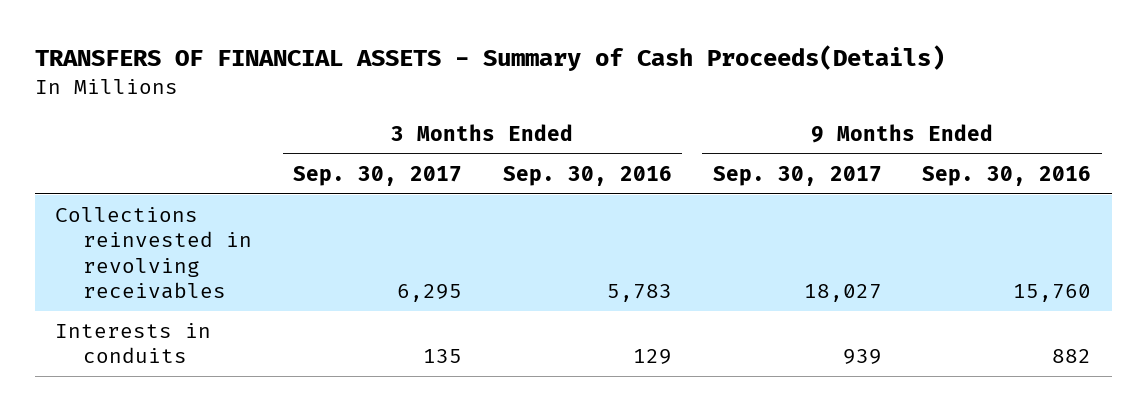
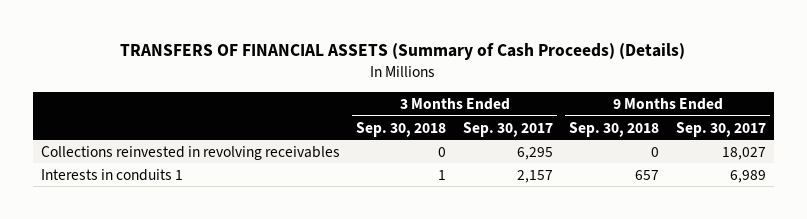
[34,45,945,72] TRANSFERS OF FINANCIAL ASSETS - Summary of Cash Proceeds(Details) -> [120,43,686,61] TRANSFERS OF FINANCIAL ASSETS (Summary of Cash Proceeds) (Details)
[502,165,672,186] Sep. 30, 2016 -> none
[922,165,1092,186] Sep. 30, 2016 -> none
none -> [356,121,447,137] Sep. 30, 2018
none -> [569,121,660,137] Sep. 30, 2018
[55,323,212,364] Interests in conduits -> [40,168,183,181] Interests in conduits 1
[422,349,462,364] 135 -> [516,169,553,183] 2,157
[842,349,882,365] 939 -> [729,169,766,183] 6,989

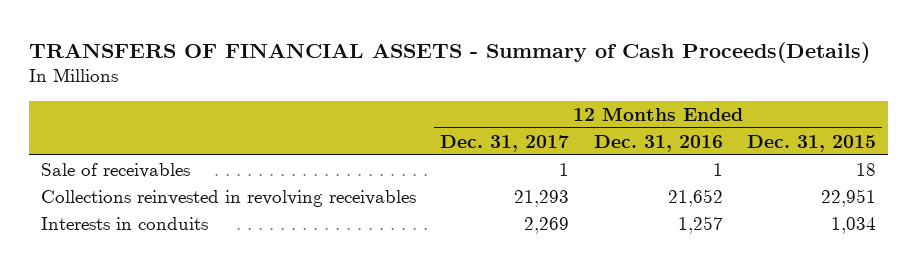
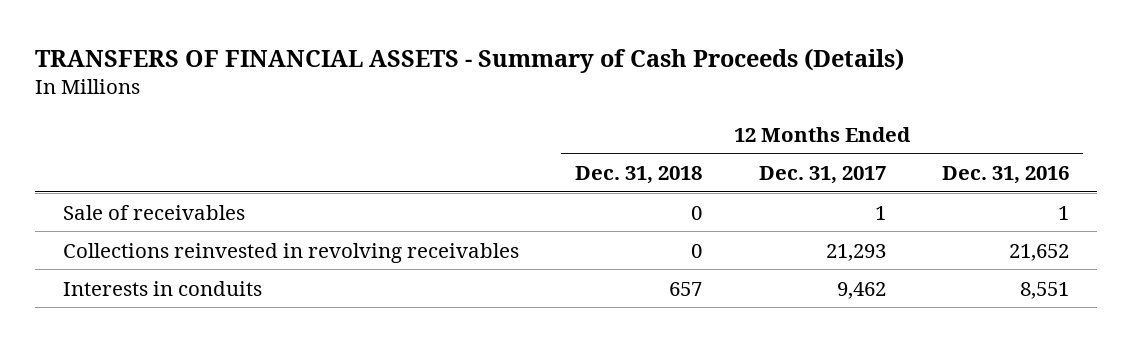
[29,41,871,63] TRANSFERS OF FINANCIAL ASSETS - Summary of Cash Proceeds(Details) -> [34,47,904,73] TRANSFERS OF FINANCIAL ASSETS - Summary of Cash Proceeds (Details)
[746,134,876,152] Dec. 31, 2015 -> none
none -> [575,165,703,184] Dec. 31, 2018
[524,216,570,234] 2,269 -> [836,281,886,299] 9,462
[677,215,723,234] 1,257 -> [1019,281,1069,299] 8,551

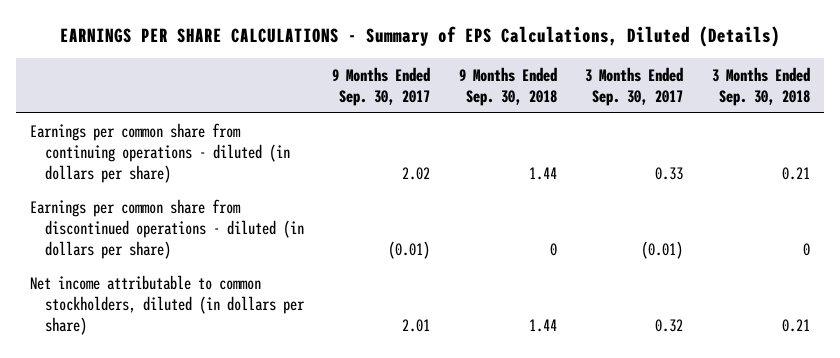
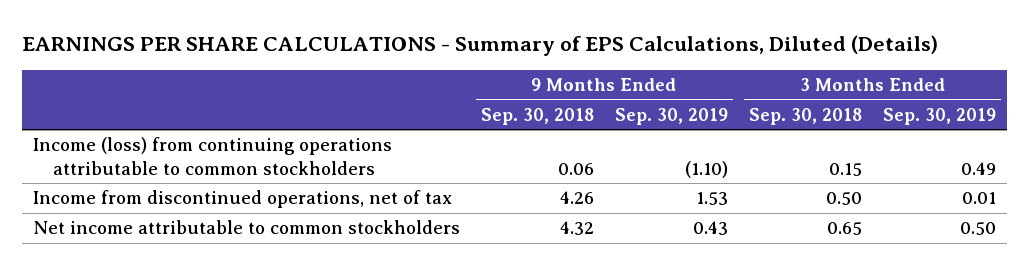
[332,66,431,106] 9 Months Ended Sep. 30, 2017 -> none
[585,66,684,106] 3 Months Ended Sep. 30, 2017 -> none
none -> [614,107,728,125] Sep. 30, 2019
none -> [883,107,997,125] Sep. 30, 2019
[30,122,290,183] Earnings per common share from continuing operations - diluted (in dollars per share) -> [32,137,392,175] Income (loss) from continuing operations attributable to common stockholders
[528,166,557,180] 1.44 -> [557,162,594,175] 0.06
[781,166,810,180] 0.21 -> [828,162,862,176] 0.15
[30,198,304,259] Earnings per common share from discontinued operations - diluted (in dollars per share) -> [32,190,452,209] Income from discontinued operations, net of tax
[549,242,557,256] 0 -> [559,191,594,205] 4.26
[802,242,810,256] 0 -> [825,192,862,206] 0.50
[30,274,305,335] Net income attributable to common stockholders, diluted (in dollars per share) -> [32,220,460,235] Net income attributable to common stockholders
[528,318,557,332] 1.44 -> [559,221,594,236] 4.32
[781,318,810,332] 0.21 -> [826,222,862,236] 0.65

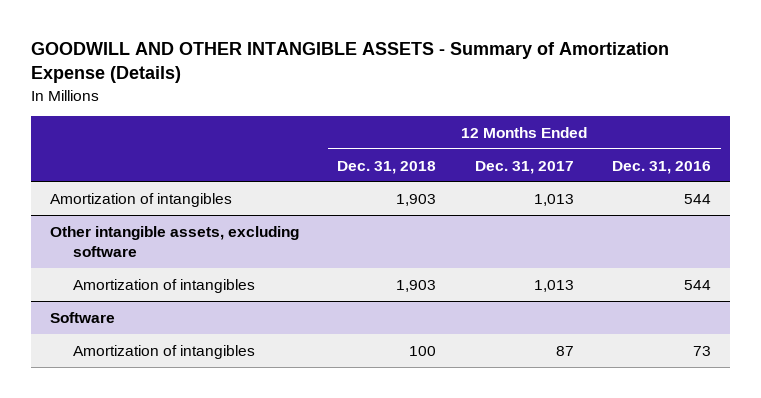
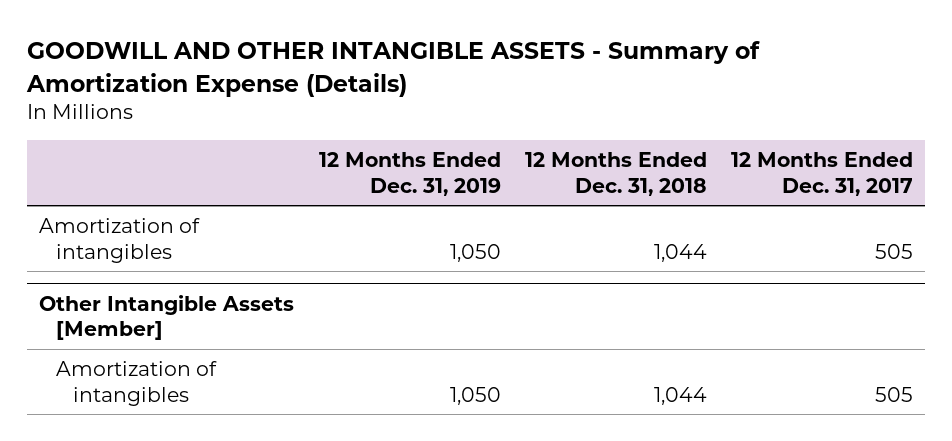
[612,160,712,174] Dec. 31, 2016 -> none
none -> [318,151,501,196] 12 Months Ended Dec. 31, 2019
[49,311,115,323] Software -> none
[72,344,255,359] Amortization of intangibles -> none
[396,193,437,206] 1,903 -> [653,243,707,262] 1,044
[533,193,574,206] 1,013 -> [874,243,913,259] 505
[49,225,299,258] Other intangible assets, excluding software -> [39,294,295,341] Other Intangible Assets [Member]
[396,279,437,292] 1,903 -> [653,386,707,405] 1,044
[533,279,574,292] 1,013 -> [874,386,913,402] 505

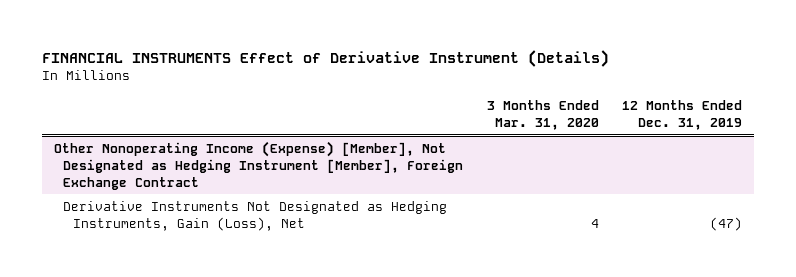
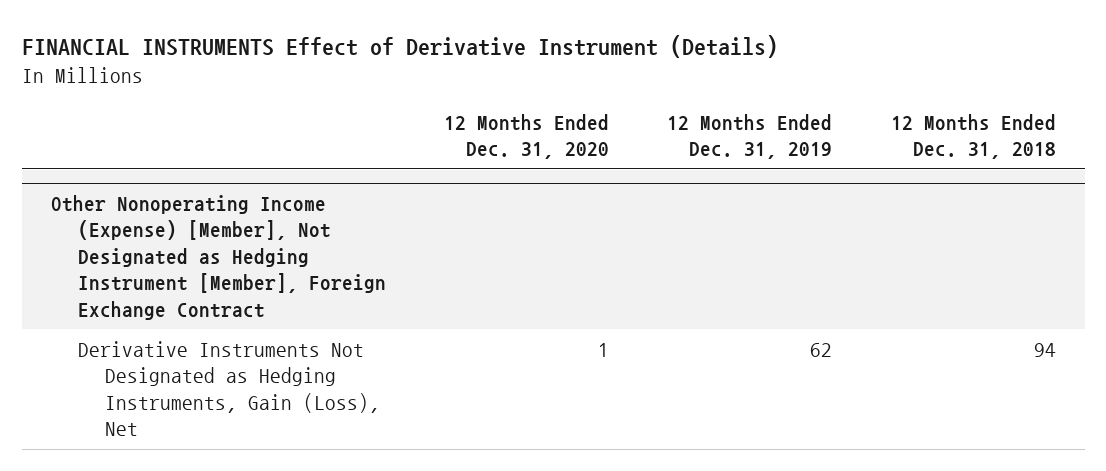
[486,100,599,131] 3 Months Ended Mar. 31, 2020 -> none
none -> [443,113,609,160] 12 Months Ended Dec. 31, 2020
none -> [890,113,1056,160] 12 Months Ended Dec. 31, 2018
[710,216,743,231] (47) -> [810,342,833,357] 62

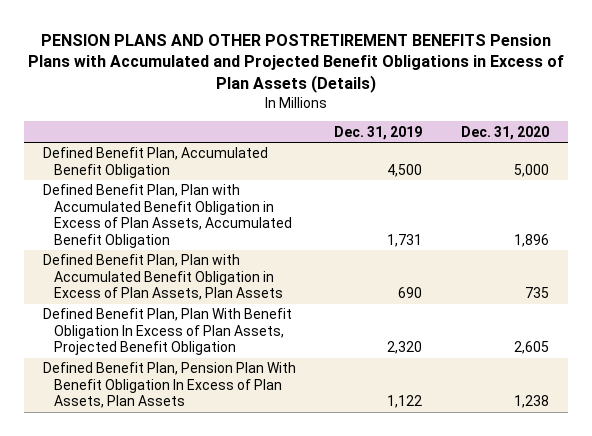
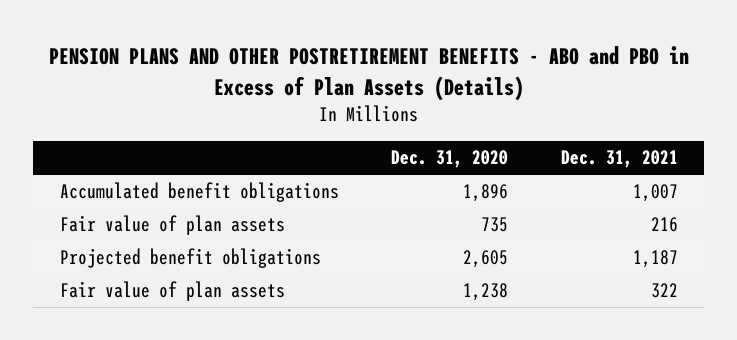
[27,33,564,93] PENSION PLANS AND OTHER POSTRETIREMENT BENEFITS Pension Plans with Accumulated and Projected Benefit Obligations in Excess of Plan Assets (Details) -> [48,46,689,101] PENSION PLANS AND OTHER POSTRETIREMENT BENEFITS - ABO and PBO in Excess of Plan Assets (Details)
[334,125,423,140] Dec. 31, 2019 -> none
none -> [560,150,678,169] Dec. 31, 2021
[43,147,269,178] Defined Benefit Plan, Accumulated Benefit Obligation -> none
[43,184,292,248] Defined Benefit Plan, Plan with Accumulated Benefit Obligation in Excess of Plan Assets, Accumulated Benefit Obligation -> [59,182,339,203] Accumulated benefit obligations
[43,254,283,301] Defined Benefit Plan, Plan with Accumulated Benefit Obligation in Excess of Plan Assets, Plan Assets -> [59,215,285,236] Fair value of plan assets
[43,308,293,356] Defined Benefit Plan, Plan With Benefit Obligation In Excess of Plan Assets, Projected Benefit Obligation -> [59,248,321,269] Projected benefit obligations
[43,362,297,409] Defined Benefit Plan, Pension Plan With Benefit Obligation In Excess of Plan Assets, Plan Assets -> [59,281,285,302] Fair value of plan assets

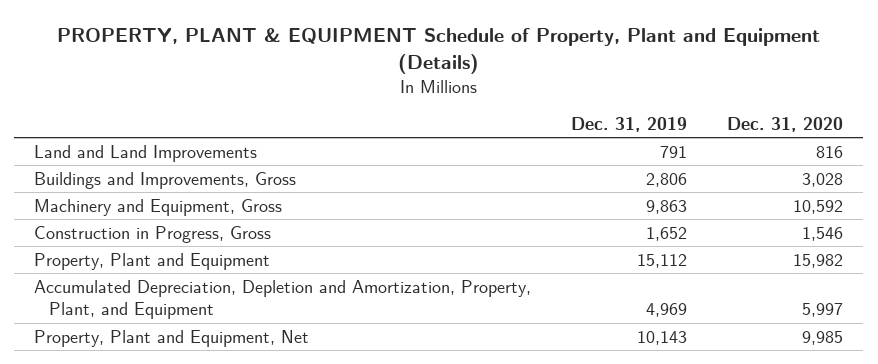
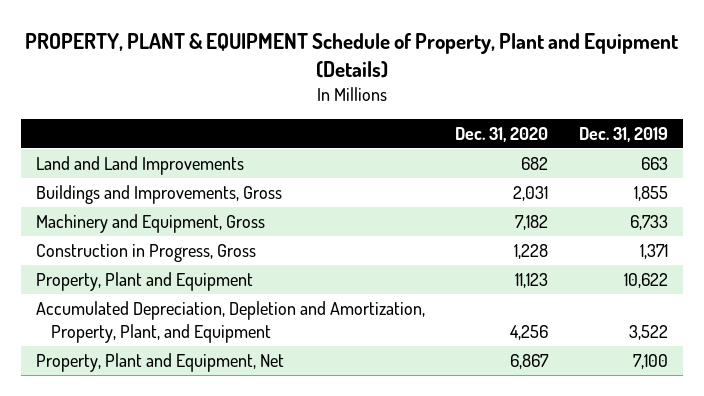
[660,145,688,158] 791 -> [640,156,668,170] 663
[816,145,844,158] 816 -> [521,156,549,170] 682
[646,172,688,187] 2,806 -> [633,185,668,201] 1,855
[802,172,844,187] 3,028 -> [513,185,549,201] 2,031
[646,199,688,214] 9,863 -> [629,214,668,230] 6,733
[793,199,844,214] 10,592 -> [515,214,549,230] 7,182
[646,226,688,241] 1,652 -> [639,243,668,259] 1,371
[802,226,844,241] 1,546 -> [514,243,549,259] 1,228
[637,253,688,268] 15,112 -> [623,272,668,288] 10,622
[793,253,844,268] 15,982 -> [515,272,549,288] 11,123
[646,303,688,318] 4,969 -> [628,325,668,341] 3,522
[802,303,844,318] 5,997 -> [510,325,549,341] 4,256
[637,330,688,345] 10,143 -> [632,353,668,369] 7,100
[802,330,844,345] 9,985 -> [510,353,550,369] 6,867

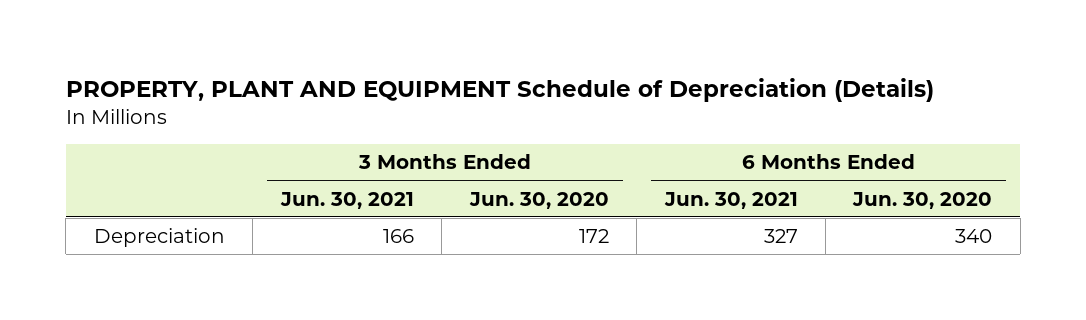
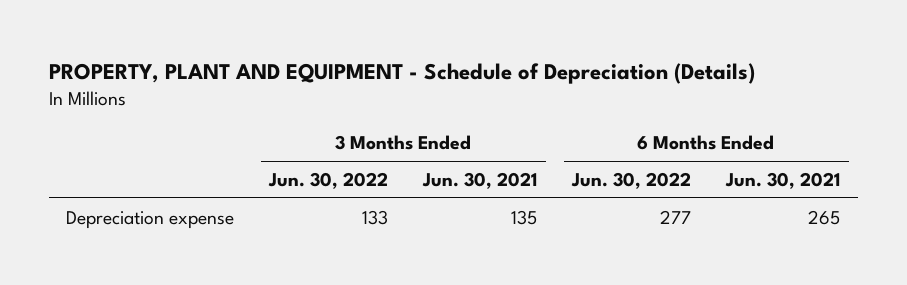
[65,78,934,103] PROPERTY, PLANT AND EQUIPMENT Schedule of Depreciation (Details) -> [48,62,755,84] PROPERTY, PLANT AND EQUIPMENT - Schedule of Depreciation (Details)
[468,191,609,209] Jun. 30, 2020 -> none
[852,191,993,209] Jun. 30, 2020 -> none
none -> [268,171,389,189] Jun. 30, 2022
none -> [571,171,692,189] Jun. 30, 2022
[93,228,225,248] Depreciation -> [66,210,235,229] Depreciation expense
[382,229,414,244] 166 -> [511,209,538,225] 135
[763,229,798,244] 327 -> [808,209,841,225] 265

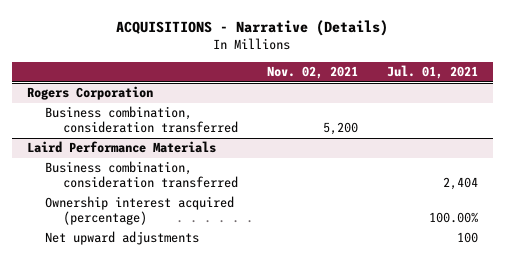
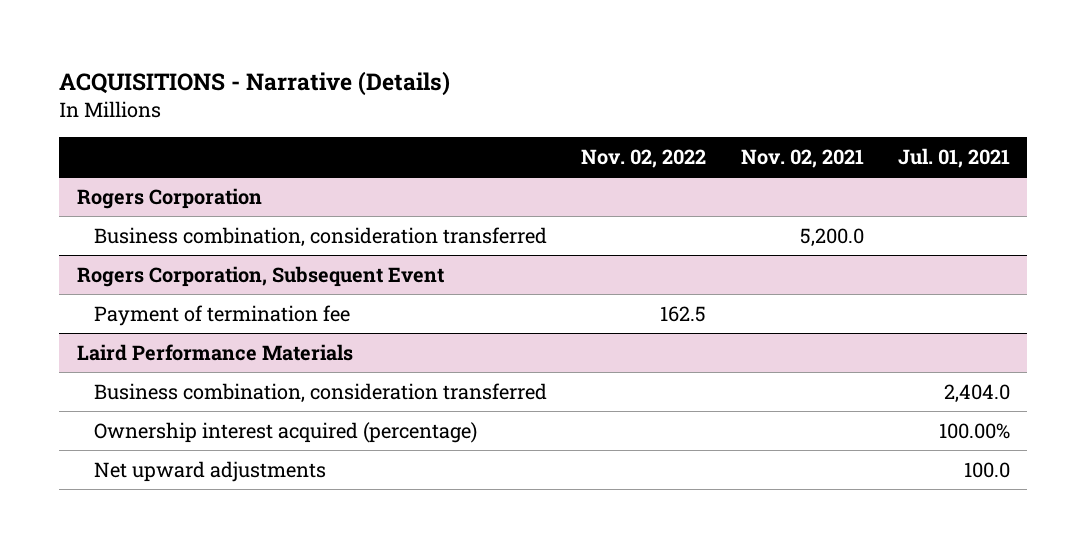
none -> [581,148,707,168] Nov. 02, 2022
[323,122,359,136] 5,200 -> [799,227,864,247] 5,200.0
none -> [76,265,444,287] Rogers Corporation, Subsequent Event
none -> [93,304,350,326] Payment of termination fee
[443,177,479,191] 2,404 -> [944,383,1011,403] 2,404.0
[457,232,479,244] 100 -> [964,461,1011,478] 100.0

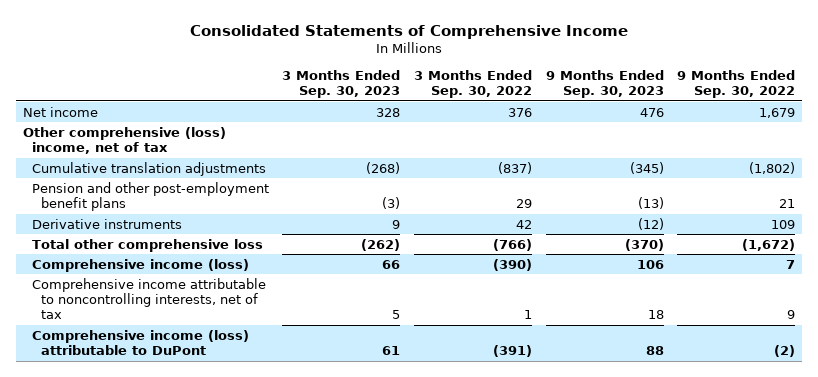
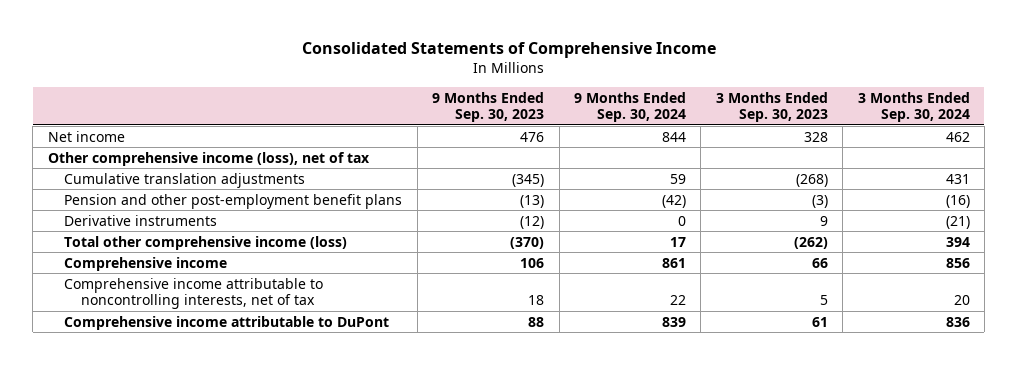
[413,70,532,99] 3 Months Ended Sep. 30, 2022 -> none
[677,70,796,99] 9 Months Ended Sep. 30, 2022 -> none
none -> [573,91,686,122] 9 Months Ended Sep. 30, 2024
none -> [857,91,970,122] 3 Months Ended Sep. 30, 2024
[22,126,226,155] Other comprehensive (loss) income, net of tax -> [47,151,370,166] Other comprehensive income (loss), net of tax
[31,238,263,252] Total other comprehensive loss -> [64,235,348,250] Total other comprehensive income (loss)
[31,258,249,272] Comprehensive income (loss) -> [64,256,228,271] Comprehensive income
[31,329,249,356] Comprehensive income (loss) attributable to DuPont -> [64,315,390,330] Comprehensive income attributable to DuPont

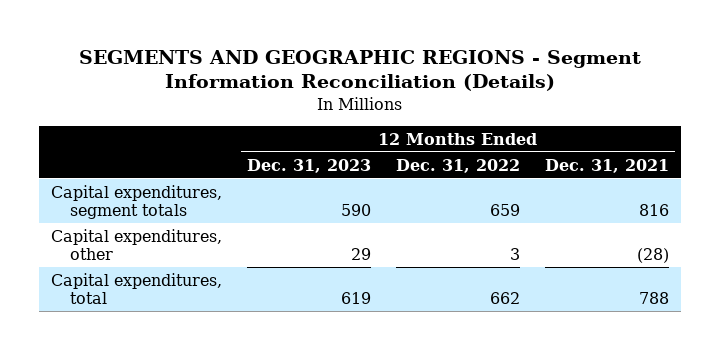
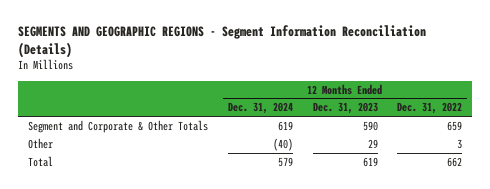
[545,158,670,173] Dec. 31, 2021 -> none
none -> [227,102,293,115] Dec. 31, 2024
[51,184,223,220] Capital expenditures, segment totals -> [27,119,208,133] Segment and Corporate & Other Totals
[51,228,223,261] Capital expenditures, other -> [27,137,53,149] Other
[51,272,223,305] Capital expenditures, total -> [27,155,53,167] Total

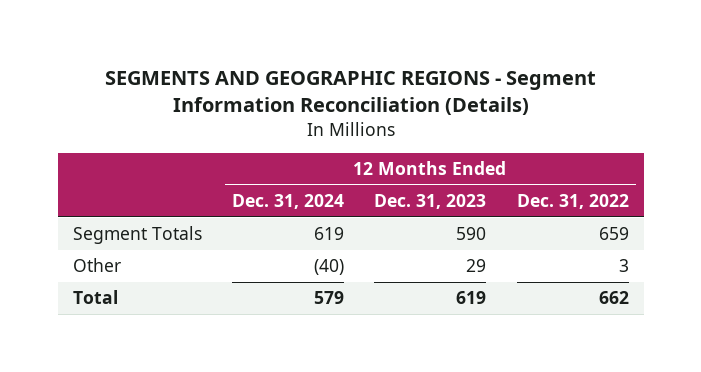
[27,119,208,133] Segment and Corporate & Other Totals -> [72,226,202,245] Segment Totals

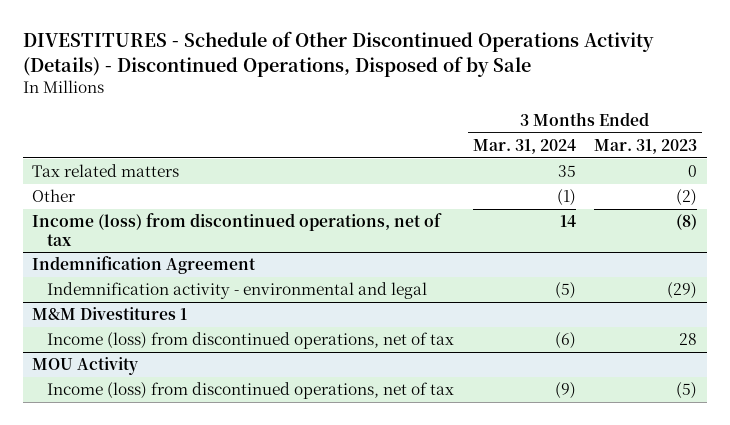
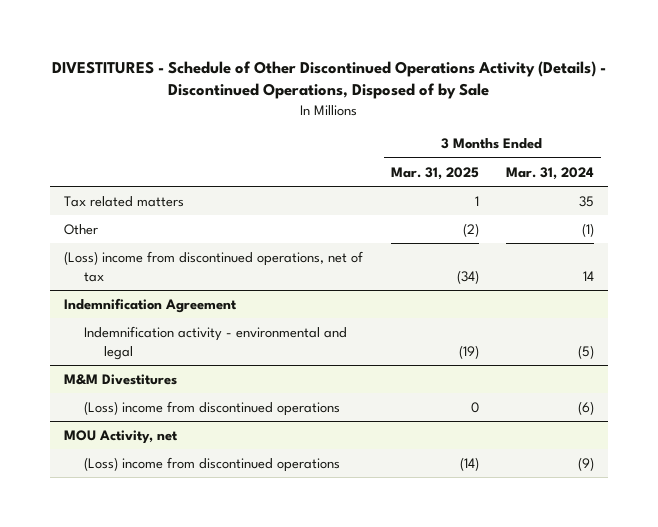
[594,138,698,154] Mar. 31, 2023 -> none
none -> [390,166,479,180] Mar. 31, 2025
[32,212,443,246] Income (loss) from discontinued operations, net of tax -> [64,251,364,282] (Loss) income from discontinued operations, net of tax
[32,306,188,320] M&M Divestitures 1 -> [64,374,178,386] M&M Divestitures
[46,331,454,349] Income (loss) from discontinued operations, net of tax -> [83,401,340,417] (Loss) income from discontinued operations
[32,356,139,375] MOU Activity -> [64,430,179,445] MOU Activity, net
[46,381,454,399] Income (loss) from discontinued operations, net of tax -> [83,457,340,473] (Loss) income from discontinued operations

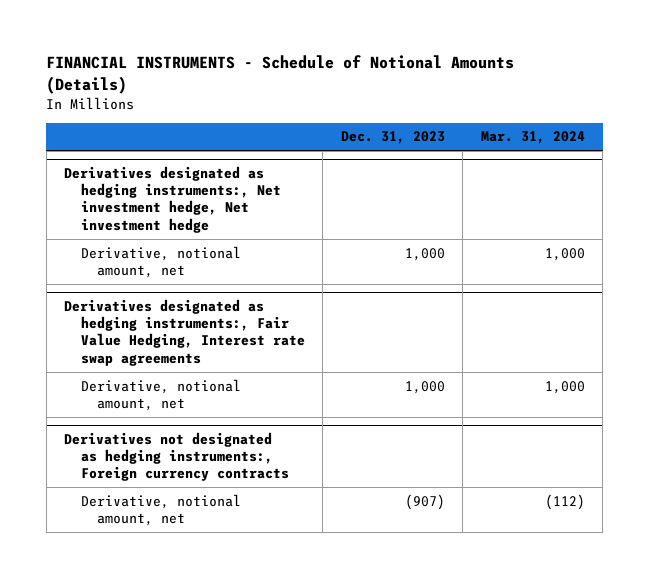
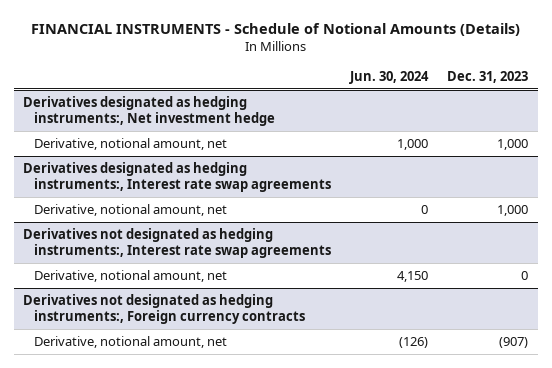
[480,131,585,145] Mar. 31, 2024 -> none
none -> [349,70,430,84] Jun. 30, 2024
[64,166,281,233] Derivatives designated as hedging instruments:, Net investment hedge, Net investment hedge -> [23,96,276,126] Derivatives designated as hedging instruments:, Net investment hedge
[64,299,305,366] Derivatives designated as hedging instruments:, Fair Value Hedging, Interest rate swap agreements -> [23,162,332,192] Derivatives designated as hedging instruments:, Interest rate swap agreements
none -> [23,228,332,258] Derivatives not designated as hedging instruments:, Interest rate swap agreements
none -> [34,270,228,283] Derivative, notional amount, net

